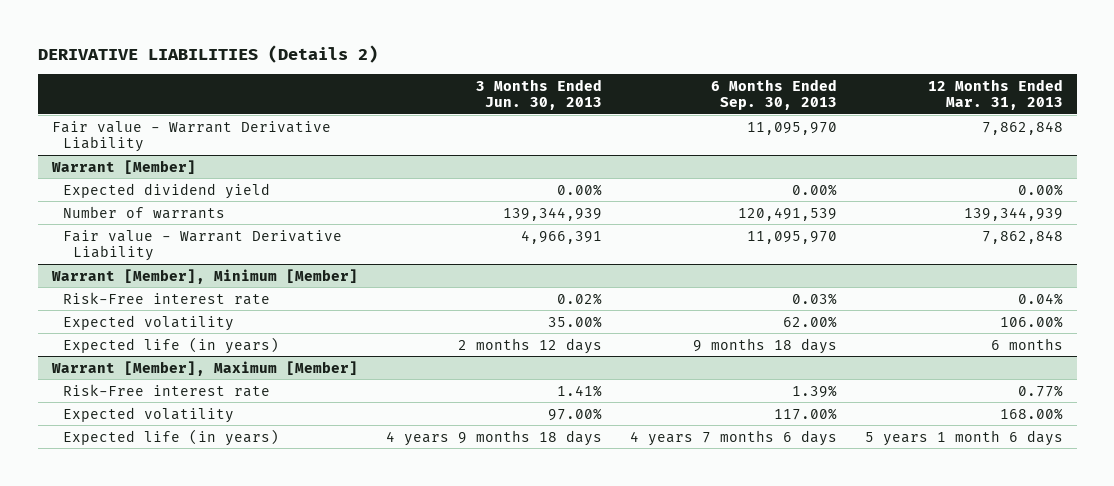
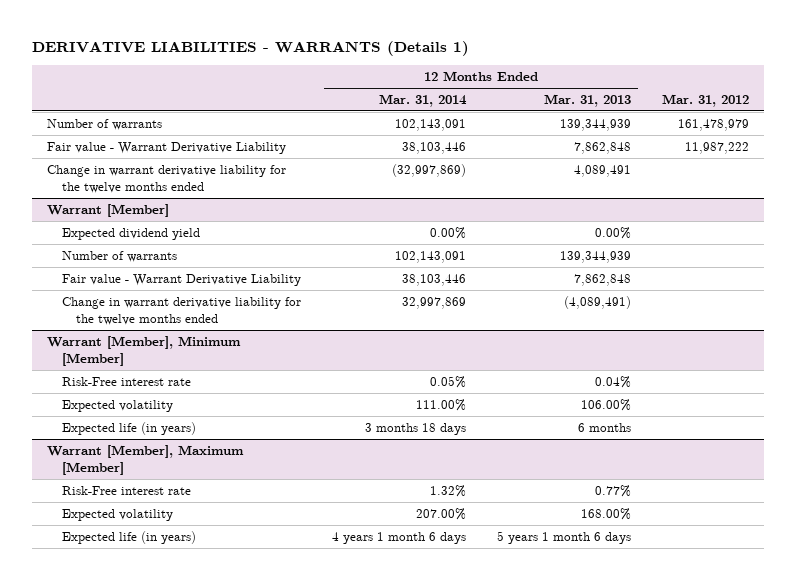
[37,44,378,63] DERIVATIVE LIABILITIES (Details 2) -> [31,41,469,57] DERIVATIVE LIABILITIES - WARRANTS (Details 1)
[475,78,602,111] 3 Months Ended Jun. 30, 2013 -> none
[710,78,837,111] 6 Months Ended Sep. 30, 2013 -> none
none -> [378,93,467,107] Mar. 31, 2014
none -> [661,93,749,107] Mar. 31, 2012
none -> [47,118,163,130] Number of warrants
none -> [47,164,287,193] Change in warrant derivative liability for the twelve months ended
none -> [61,296,301,325] Change in warrant derivative liability for the twelve months ended

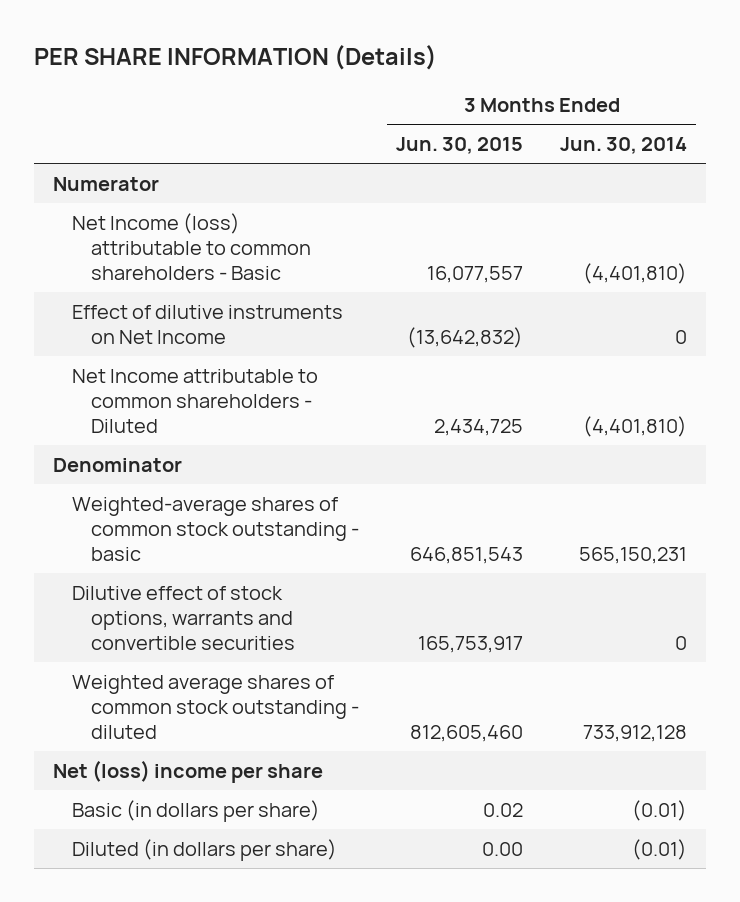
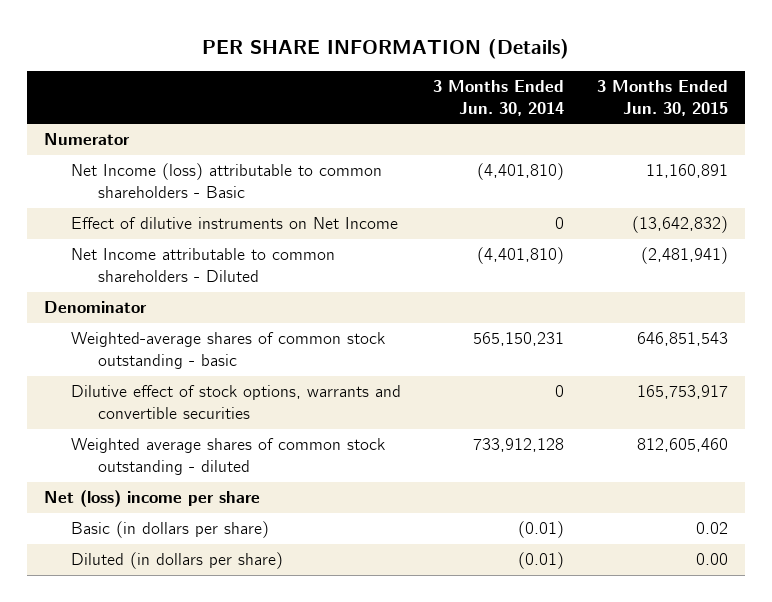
[426,265,523,283] 16,077,557 -> [646,164,729,179] 11,160,891
[433,418,523,436] 2,434,725 -> [641,247,729,265] (2,481,941)

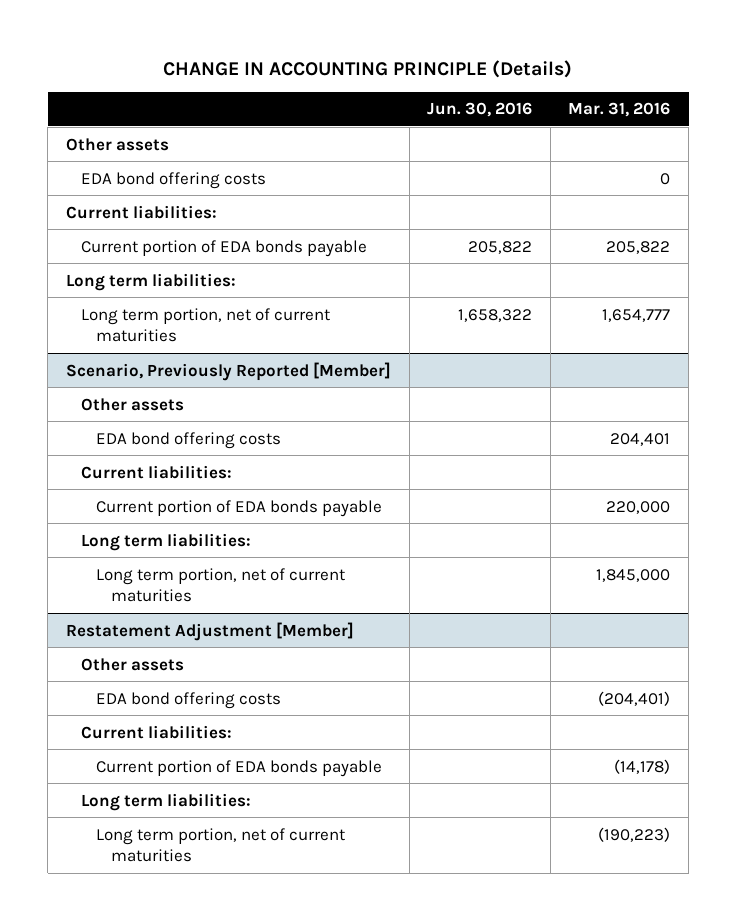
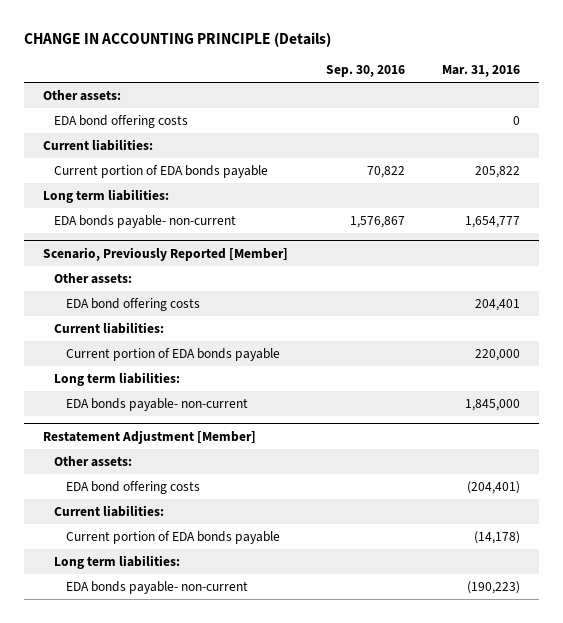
[427,102,533,118] Jun. 30, 2016 -> none
none -> [325,65,405,78] Sep. 30, 2016
[66,137,170,151] Other assets -> [42,89,121,101] Other assets:
[81,307,331,342] Long term portion, net of current maturities -> [54,214,237,228] EDA bonds payable- non-current
[81,397,185,411] Other assets -> [54,272,133,284] Other assets:
[96,567,346,602] Long term portion, net of current maturities -> [66,397,249,411] EDA bonds payable- non-current
[81,657,185,671] Other assets -> [54,455,133,467] Other assets:
[96,827,346,862] Long term portion, net of current maturities -> [66,580,249,594] EDA bonds payable- non-current

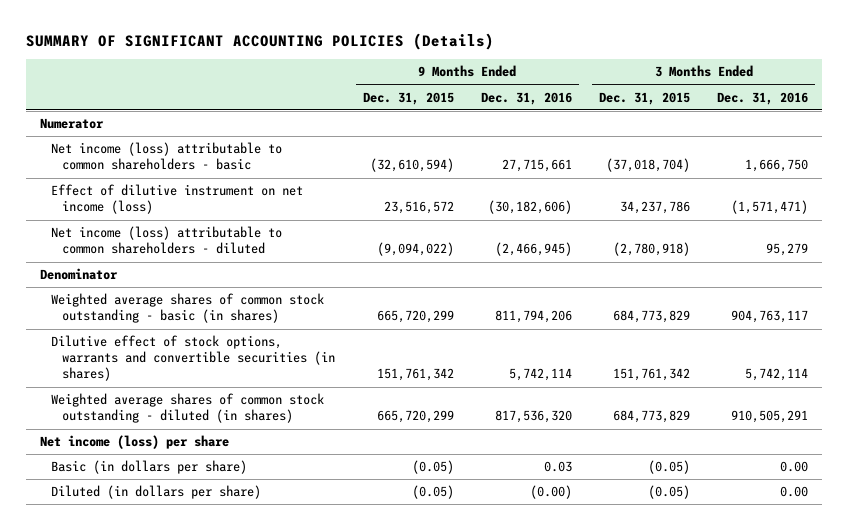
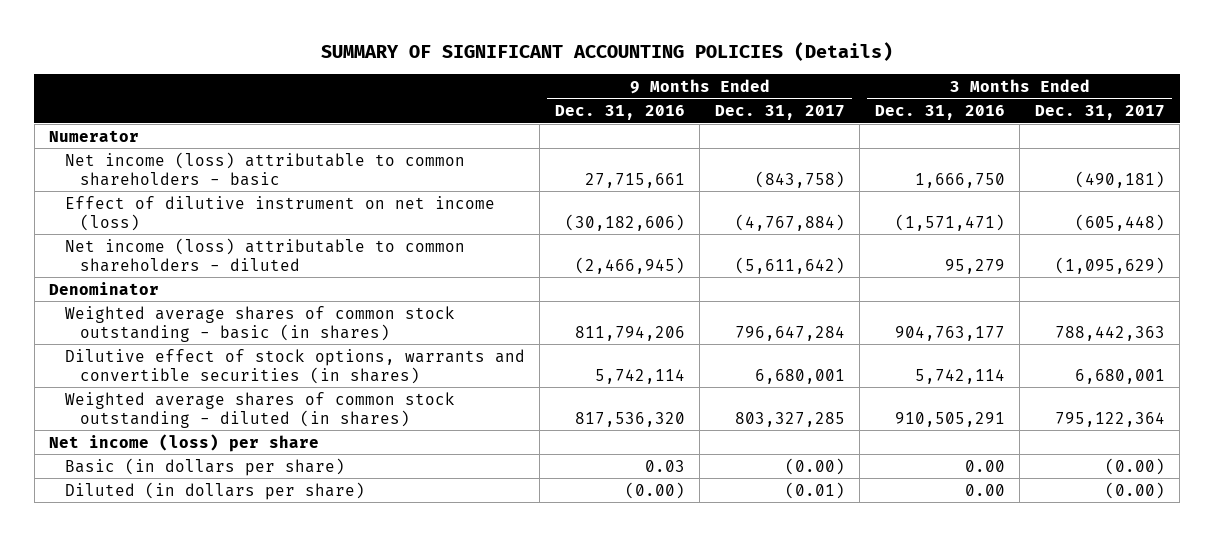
[362,91,454,105] Dec. 31, 2015 -> none
[599,91,691,105] Dec. 31, 2015 -> none
none -> [714,104,845,120] Dec. 31, 2017
none -> [1034,104,1165,120] Dec. 31, 2017
[731,310,809,324] 904,763,117 -> [894,325,1005,341] 904,763,177

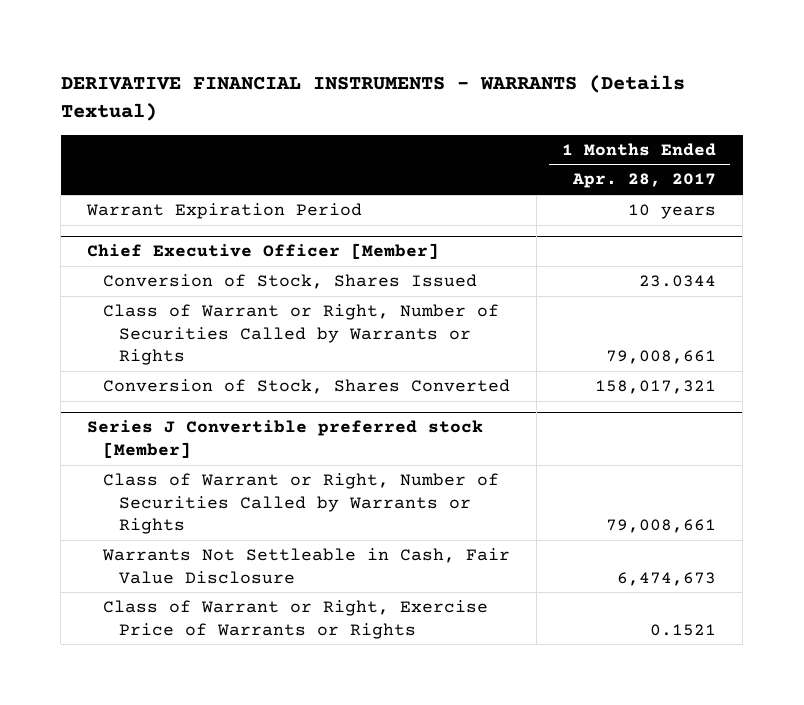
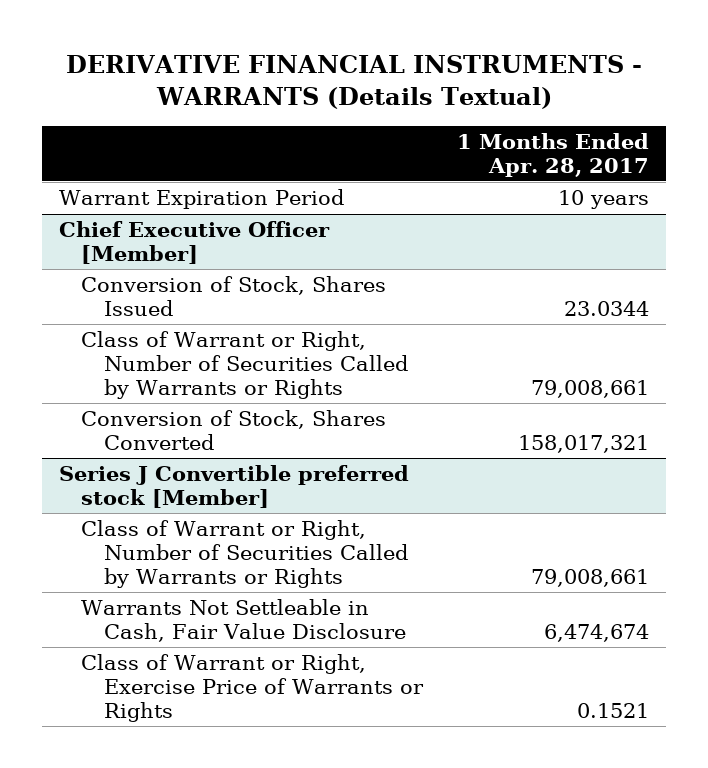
[617,571,717,586] 6,474,673 -> [543,624,649,643] 6,474,674

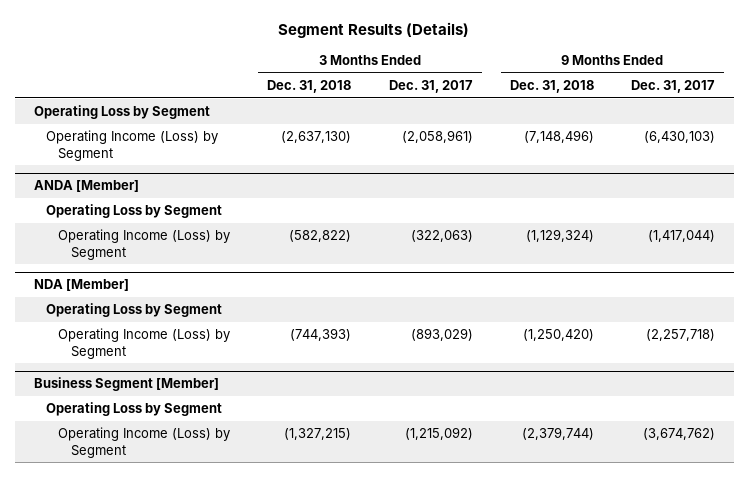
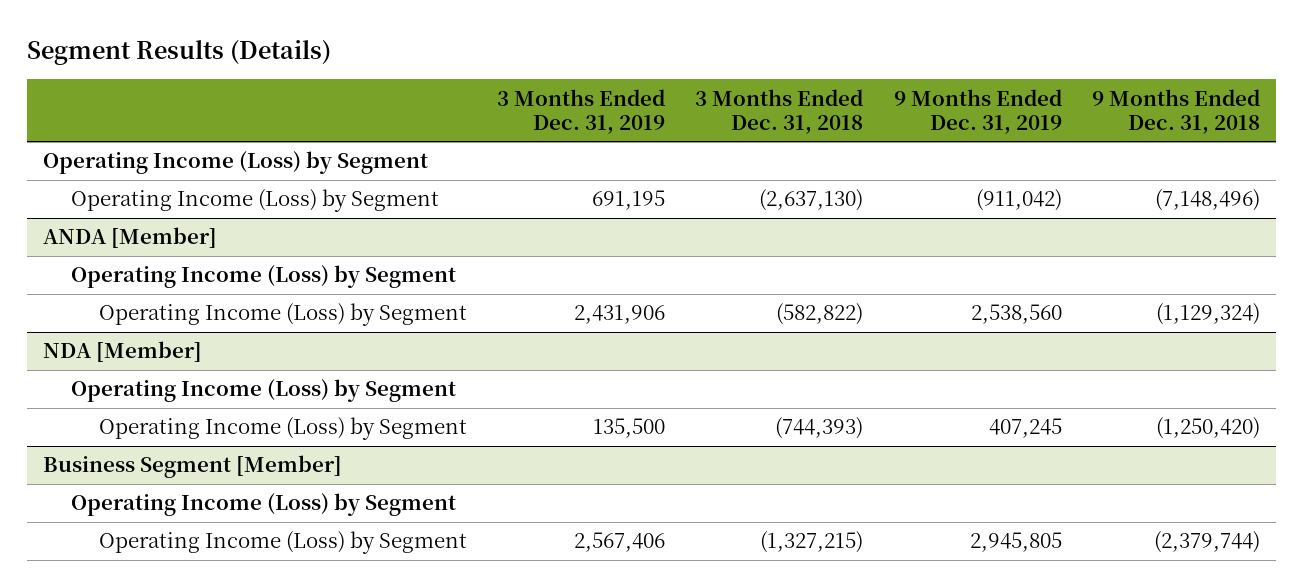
[388,79,473,93] Dec. 31, 2017 -> none
[630,79,715,93] Dec. 31, 2017 -> none
none -> [497,88,666,135] 3 Months Ended Dec. 31, 2019
none -> [893,88,1062,135] 9 Months Ended Dec. 31, 2019
[33,105,210,120] Operating Loss by Segment -> [42,151,428,175] Operating Income (Loss) by Segment
[45,204,222,219] Operating Loss by Segment -> [70,265,456,289] Operating Income (Loss) by Segment
[45,303,222,318] Operating Loss by Segment -> [70,379,456,403] Operating Income (Loss) by Segment
[45,402,222,417] Operating Loss by Segment -> [70,493,456,517] Operating Income (Loss) by Segment

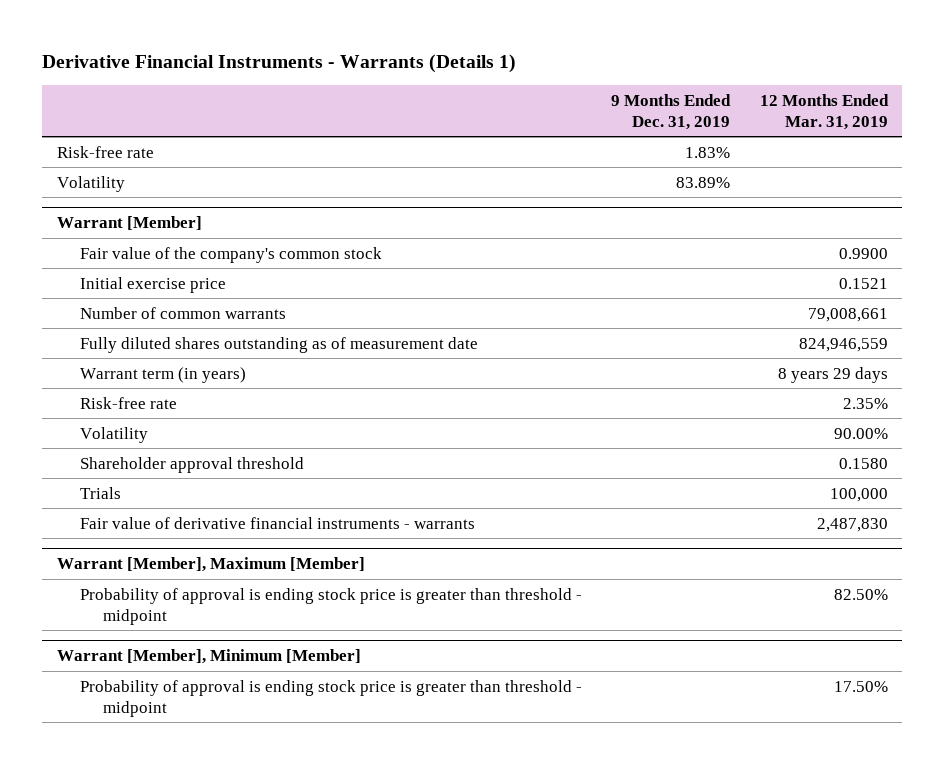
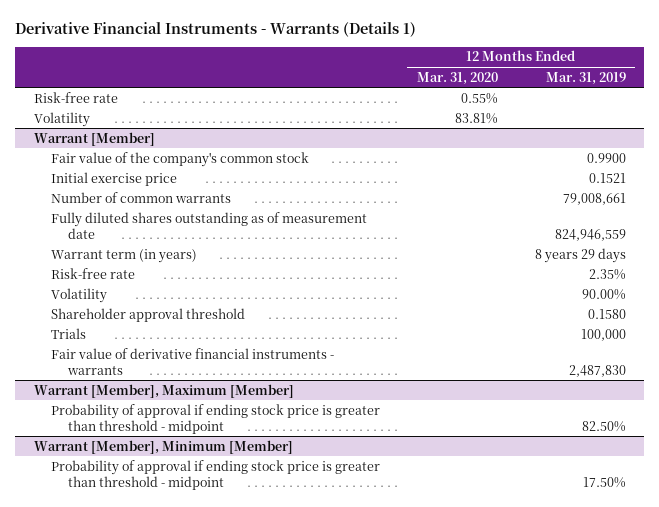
[611,93,732,130] 9 Months Ended Dec. 31, 2019 -> none
none -> [416,71,498,85] Mar. 31, 2020
[80,587,583,625] Probability of approval is ending stock price is greater than threshold - midpoint -> [50,403,380,434] Probability of approval if ending stock price is greater than threshold - midpoint
[80,679,583,717] Probability of approval is ending stock price is greater than threshold - midpoint -> [50,459,380,490] Probability of approval if ending stock price is greater than threshold - midpoint

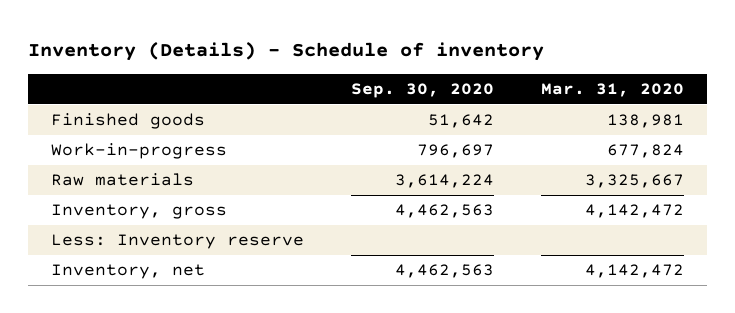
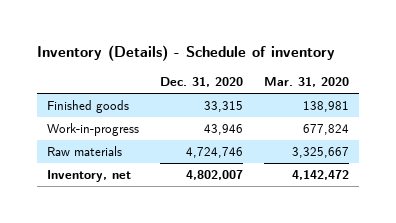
[351,83,495,99] Sep. 30, 2020 -> none
none -> [159,77,243,88] Dec. 31, 2020
[51,204,228,220] Inventory, gross -> none
[51,234,305,250] Less: Inventory reserve -> none

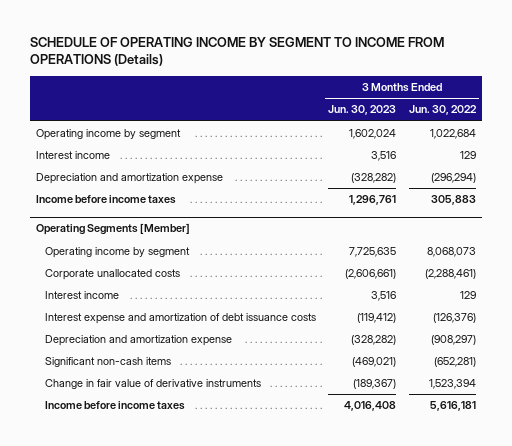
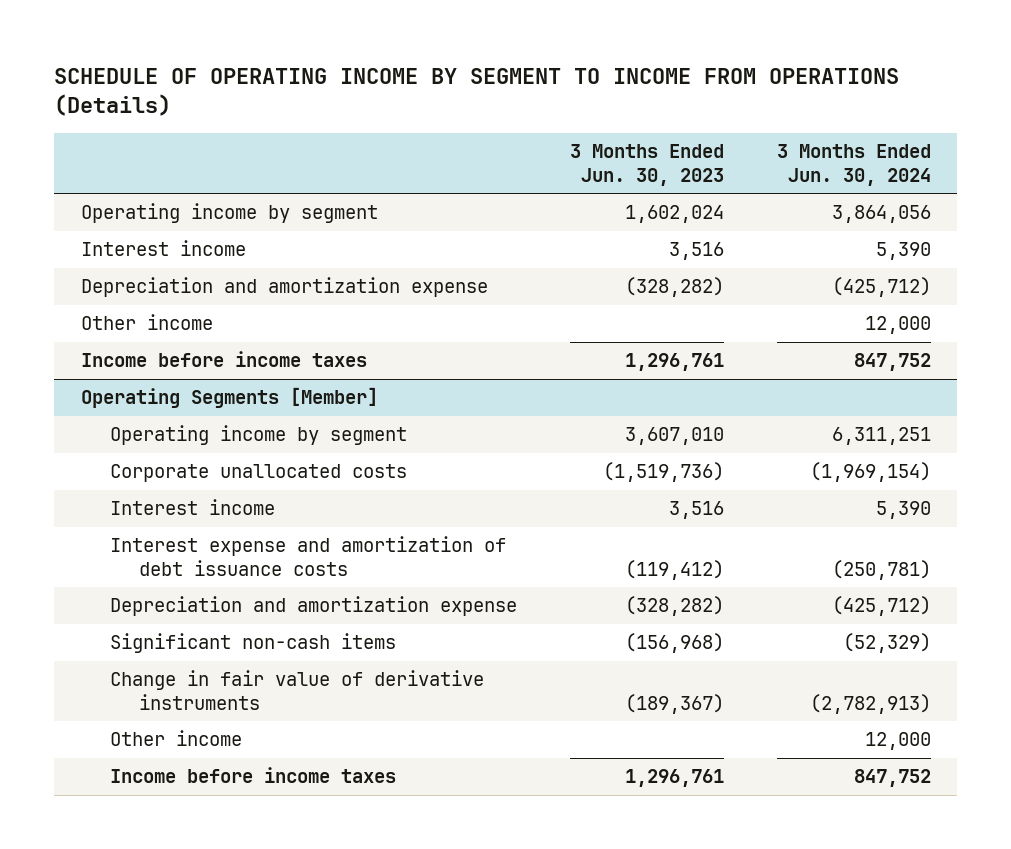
[408,105,477,116] Jun. 30, 2022 -> none
none -> [776,143,931,186] 3 Months Ended Jun. 30, 2024
none -> [80,314,213,331] Other income
[349,247,397,258] 7,725,635 -> [624,427,724,446] 3,607,010
[345,269,397,280] (2,606,661) -> [602,462,724,483] (1,519,736)
[352,357,397,368] (469,021) -> [624,633,724,654] (156,968)
none -> [109,730,242,747] Other income
[344,401,397,412] 4,016,408 -> [624,769,724,788] 1,296,761

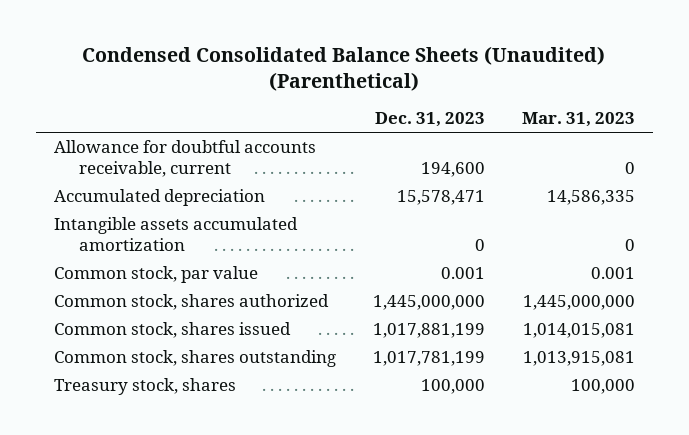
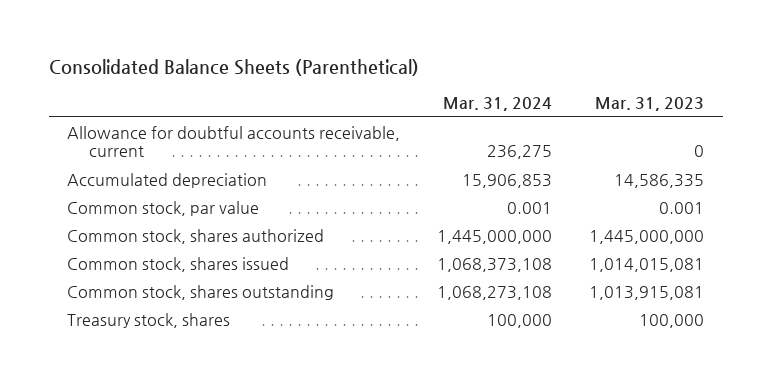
[82,45,606,91] Condensed Consolidated Balance Sheets (Unaudited) (Parenthetical) -> [48,58,419,76] Consolidated Balance Sheets (Parenthetical)
[374,112,485,128] Dec. 31, 2023 -> none
none -> [443,97,553,112] Mar. 31, 2024
[54,216,299,251] Intangible assets accumulated amortization -> none

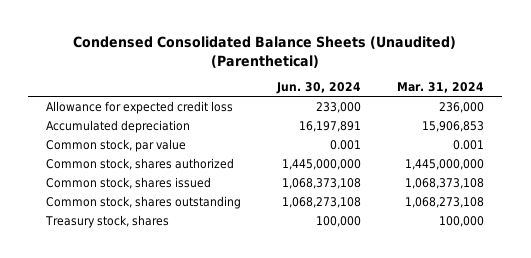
[48,58,419,76] Consolidated Balance Sheets (Parenthetical) -> [73,35,457,68] Condensed Consolidated Balance Sheets (Unaudited) (Parenthetical)
[595,97,705,112] Mar. 31, 2023 -> none
none -> [276,82,362,95] Jun. 30, 2024
[67,125,401,157] Allowance for doubtful accounts receivable, current -> [46,100,234,114] Allowance for expected credit loss
[487,144,553,159] 236,275 -> [439,101,485,113] 236,000

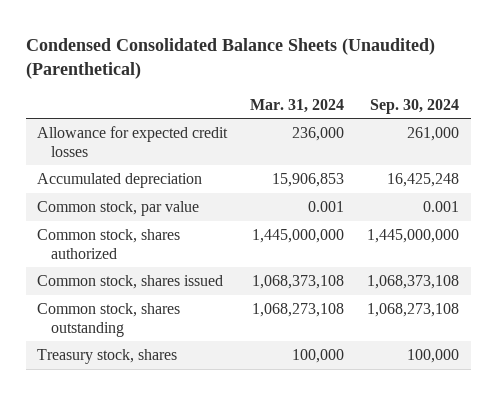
[276,82,362,95] Jun. 30, 2024 -> none
none -> [370,98,460,114] Sep. 30, 2024
[46,100,234,114] Allowance for expected credit loss -> [37,125,229,157] Allowance for expected credit losses

